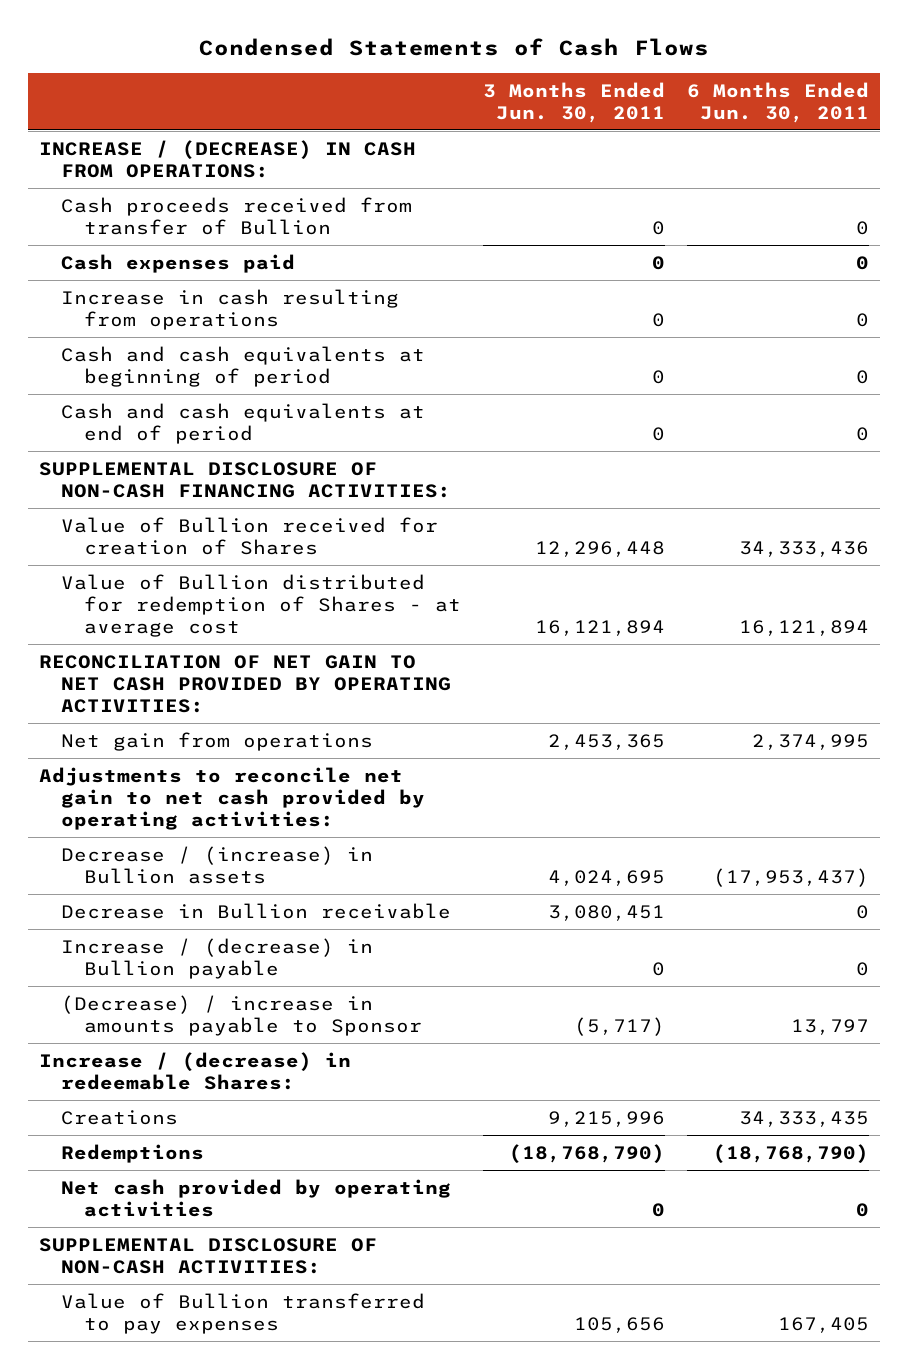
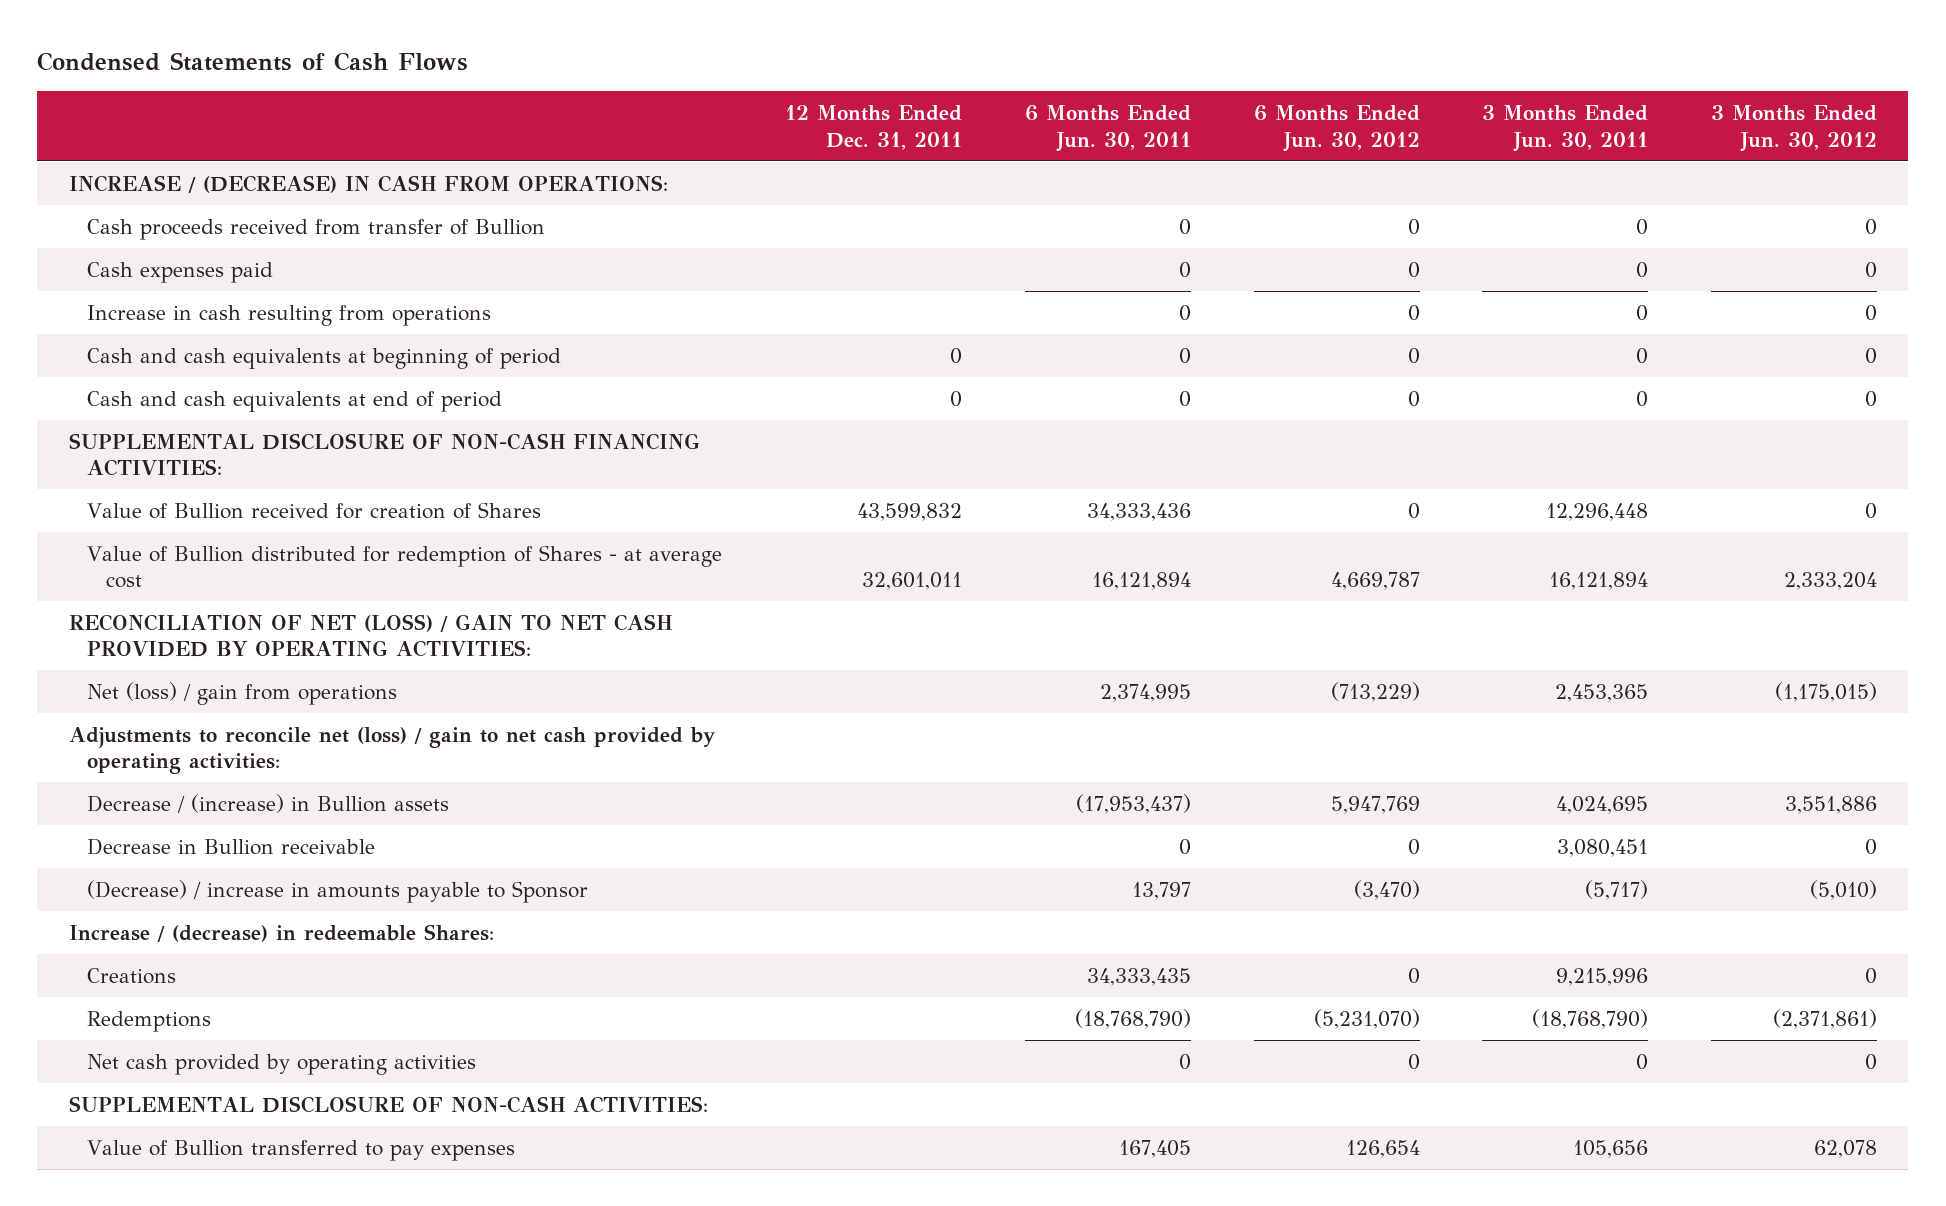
none -> [785,105,963,150] 12 Months Ended Dec. 31, 2011
none -> [1253,105,1420,152] 6 Months Ended Jun. 30, 2012
none -> [1710,105,1877,152] 3 Months Ended Jun. 30, 2012
[38,654,452,713] RECONCILIATION OF NET GAIN TO NET CASH PROVIDED BY OPERATING ACTIVITIES: -> [68,613,673,658] RECONCILIATION OF NET (LOSS) / GAIN TO NET CASH PROVIDED BY OPERATING ACTIVITIES:
[61,731,374,751] Net gain from operations -> [87,681,398,705] Net (loss) / gain from operations
[38,766,426,830] Adjustments to reconcile net gain to net cash provided by operating activities: -> [68,726,715,775] Adjustments to reconcile net (loss) / gain to net cash provided by operating activities:
[61,937,374,979] Increase / (decrease) in Bullion payable -> none

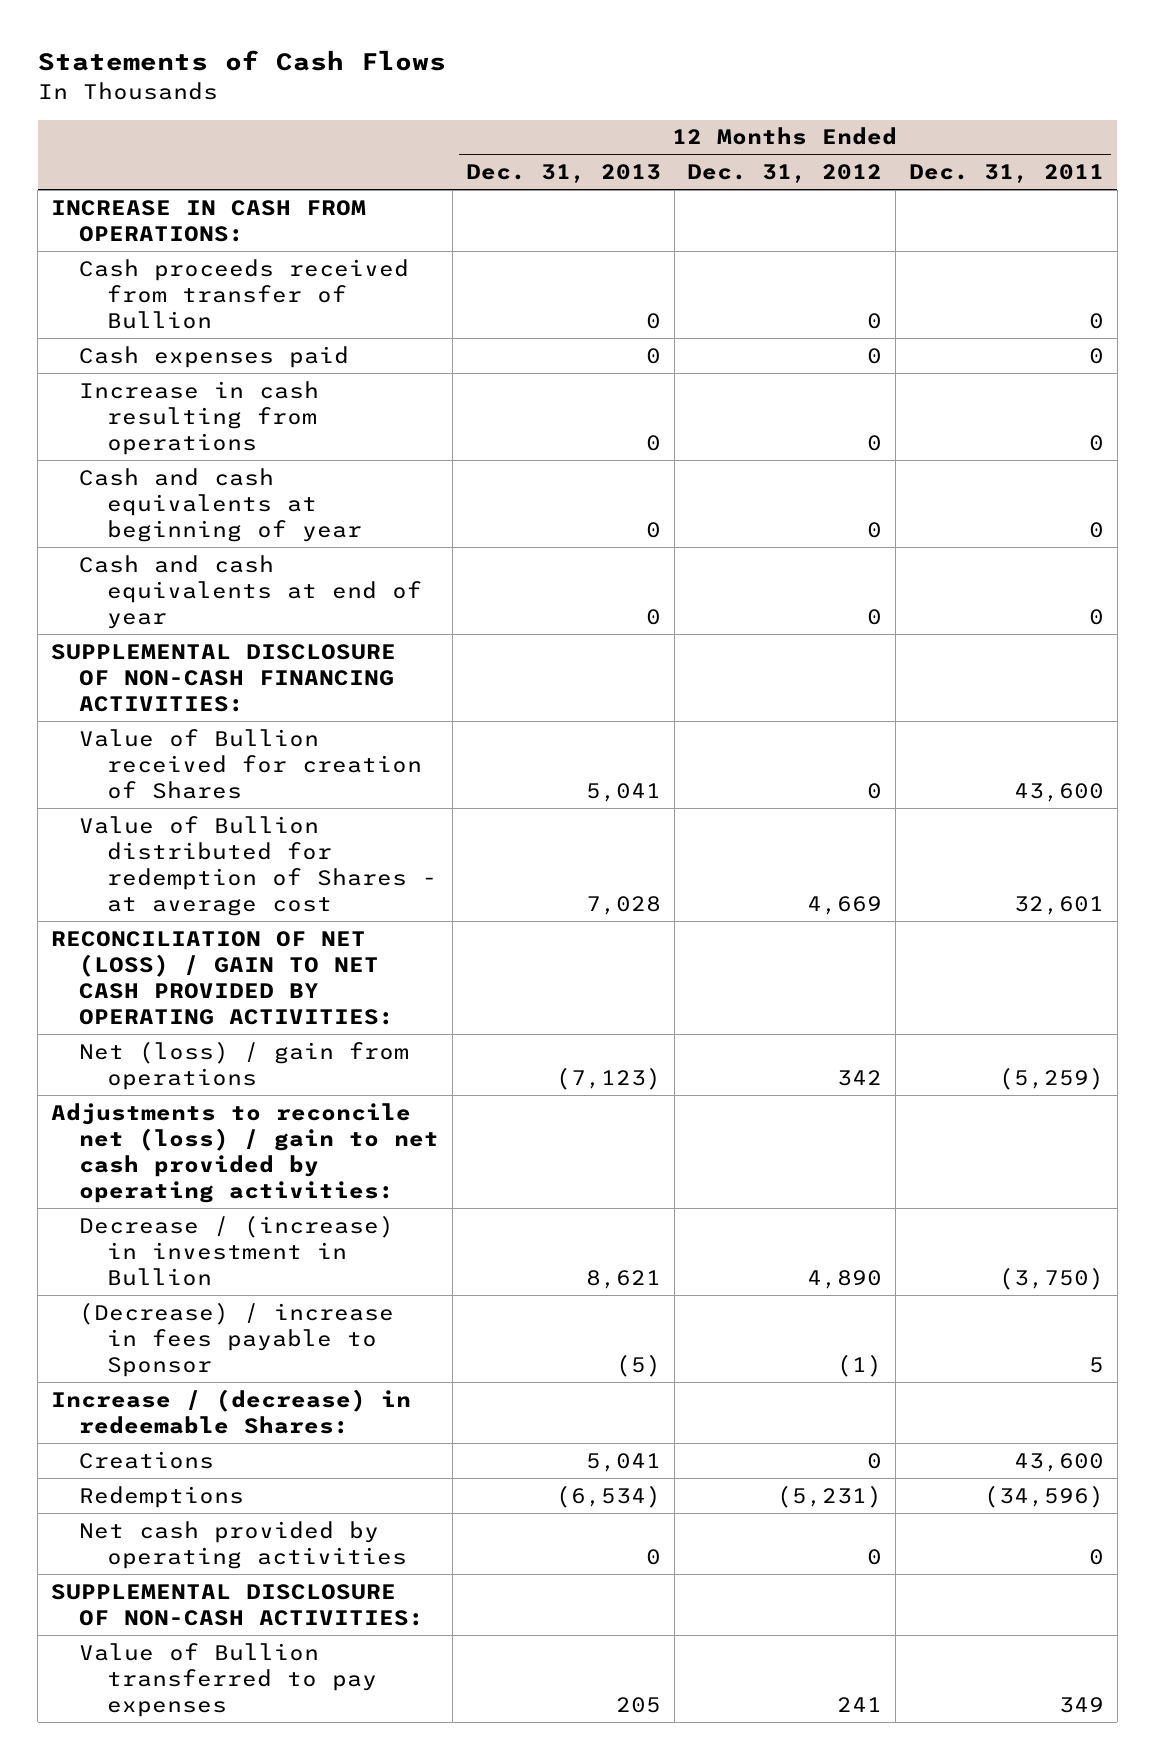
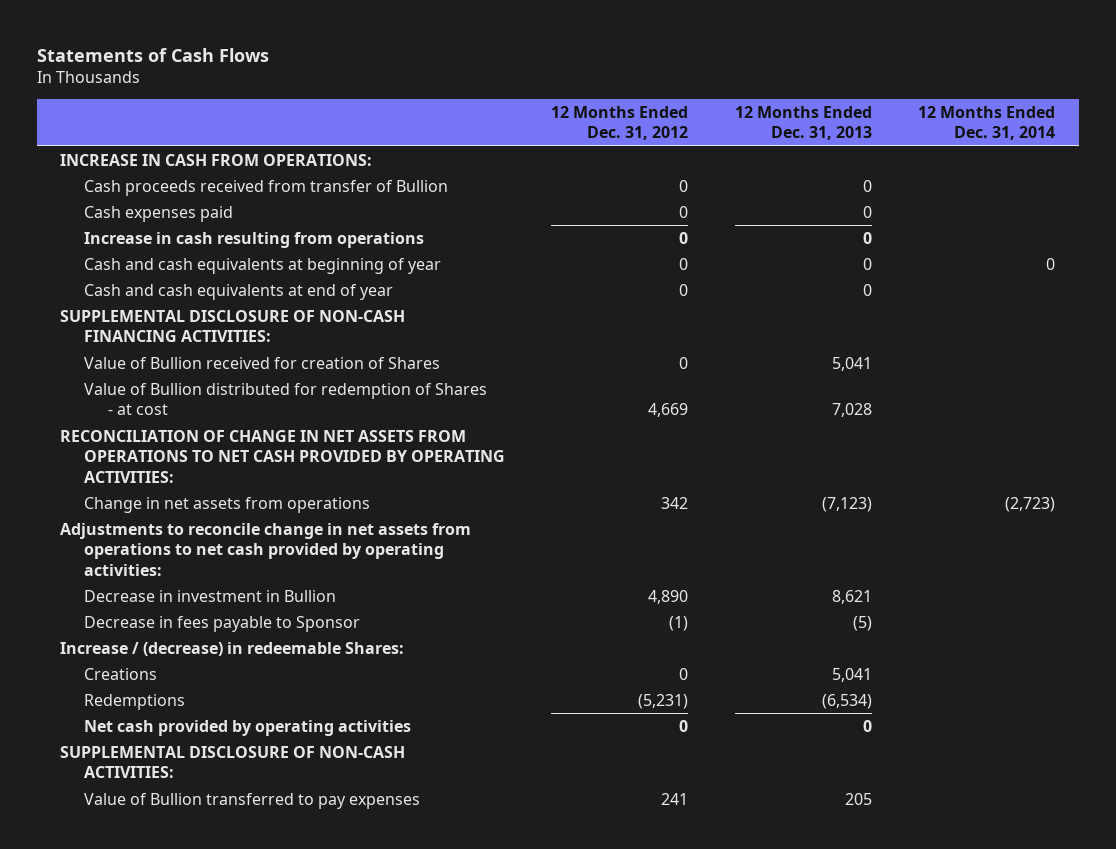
[908,164,1104,184] Dec. 31, 2011 -> none
none -> [918,105,1056,141] 12 Months Ended Dec. 31, 2014
[79,815,437,917] Value of Bullion distributed for redemption of Shares - at average cost -> [84,382,488,416] Value of Bullion distributed for redemption of Shares - at cost
[51,930,395,1026] RECONCILIATION OF NET (LOSS) / GAIN TO NET CASH PROVIDED BY OPERATING ACTIVITIES: -> [60,429,506,483] RECONCILIATION OF CHANGE IN NET ASSETS FROM OPERATIONS TO NET CASH PROVIDED BY OPERATING ACTIVITIES:
[79,1040,410,1090] Net (loss) / gain from operations -> [84,496,371,513] Change in net assets from operations
[51,1102,440,1204] Adjustments to reconcile net (loss) / gain to net cash provided by operating activities: -> [60,522,472,576] Adjustments to reconcile change in net assets from operations to net cash provided by operating activities:
[79,1214,395,1286] Decrease / (increase) in investment in Bullion -> [84,589,337,602] Decrease in investment in Bullion
[79,1301,395,1377] (Decrease) / increase in fees payable to Sponsor -> [84,615,361,632] Decrease in fees payable to Sponsor

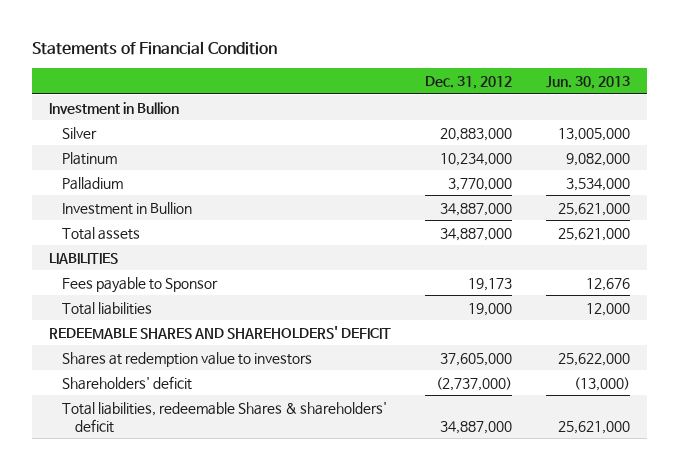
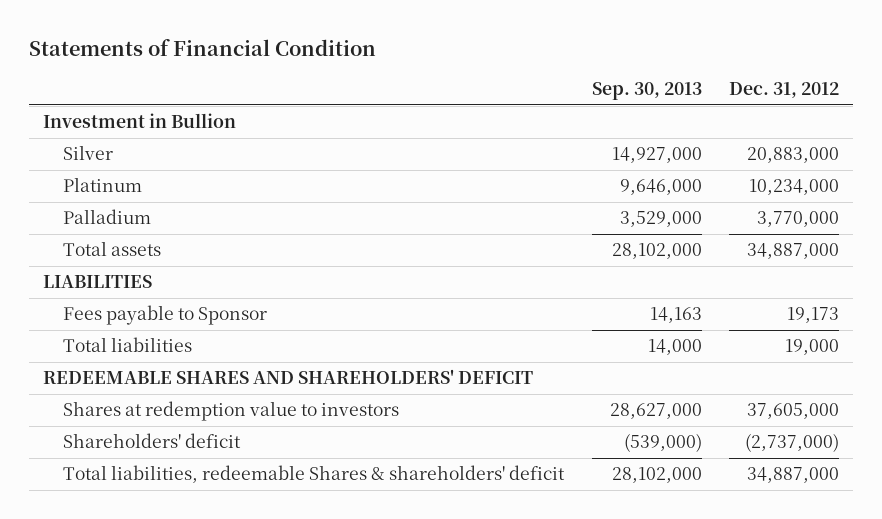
[546,75,631,89] Jun. 30, 2013 -> none
none -> [591,82,702,101] Sep. 30, 2013
[62,201,193,215] Investment in Bullion -> none

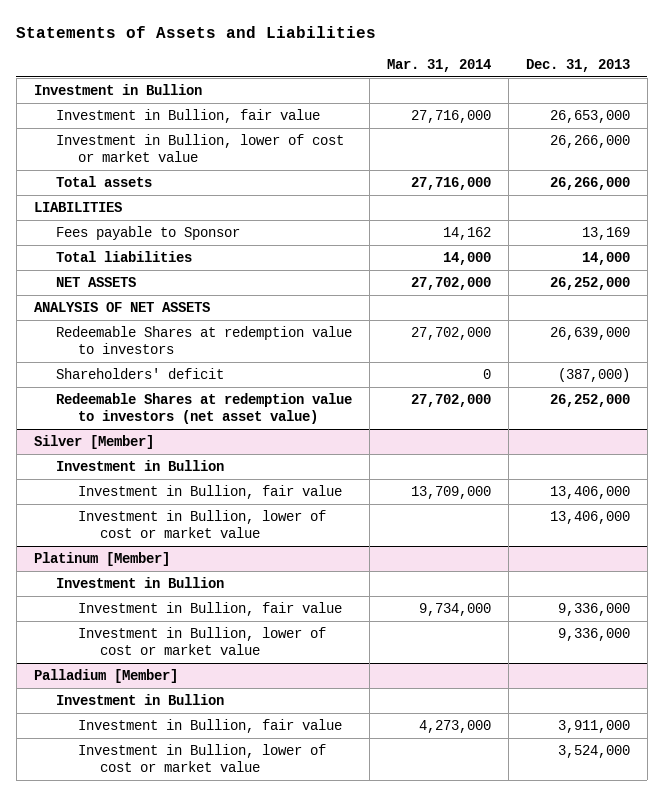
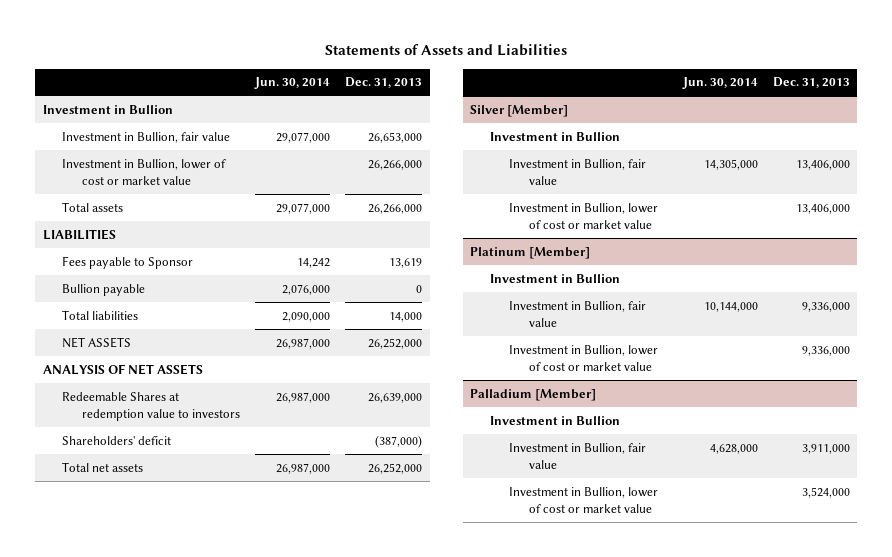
[386,58,491,72] Mar. 31, 2014 -> none
none -> [253,77,330,90] Jun. 30, 2014
[581,226,630,240] 13,169 -> [389,257,423,268] 13,619
none -> [62,283,146,296] Bullion payable
[55,392,352,424] Redeemable Shares at redemption value to investors (net asset value) -> [62,461,144,472] Total net assets

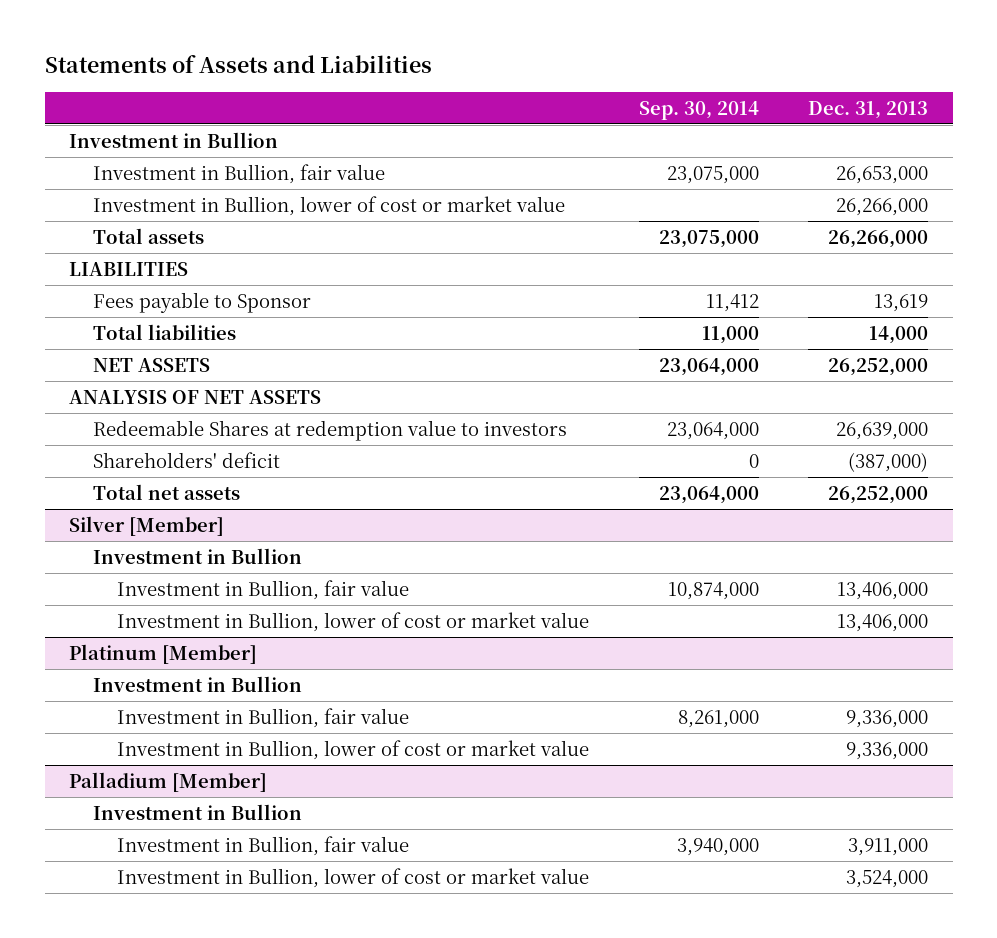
[253,77,330,90] Jun. 30, 2014 -> none
none -> [638,100,759,120] Sep. 30, 2014
[62,283,146,296] Bullion payable -> none

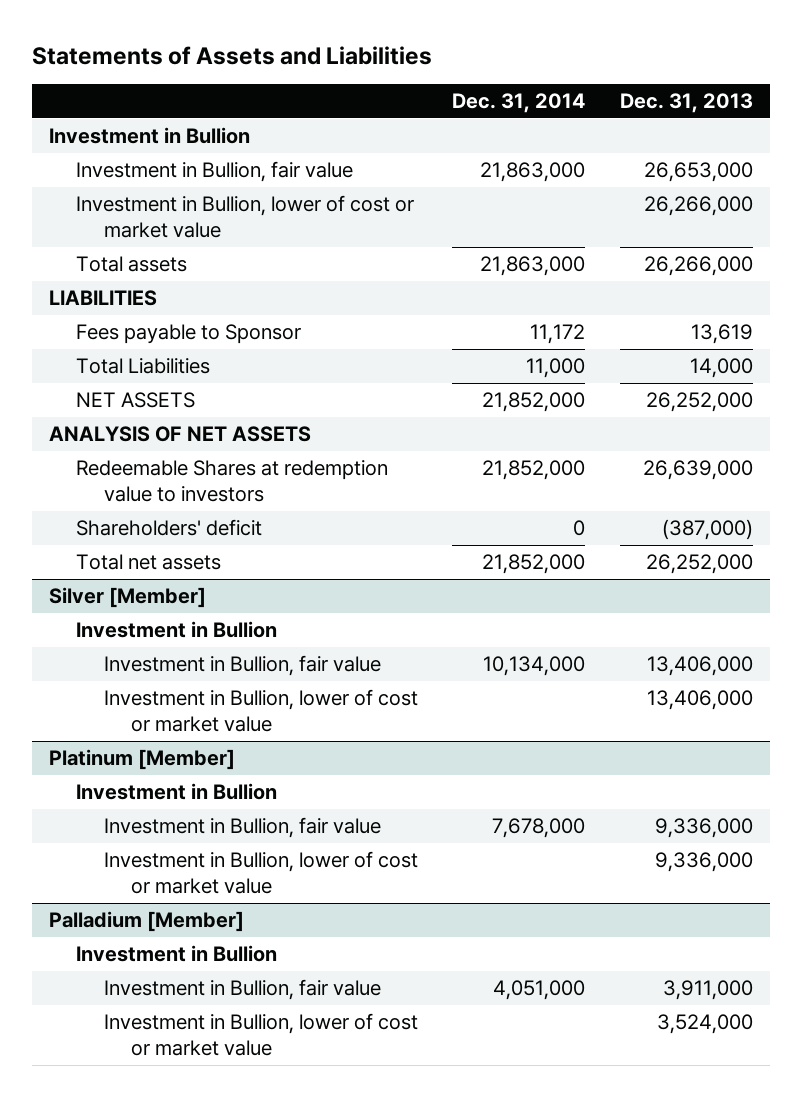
[638,100,759,120] Sep. 30, 2014 -> none
none -> [452,93,586,114] Dec. 31, 2014
[93,323,237,340] Total liabilities -> [76,358,211,375] Total Liabilities

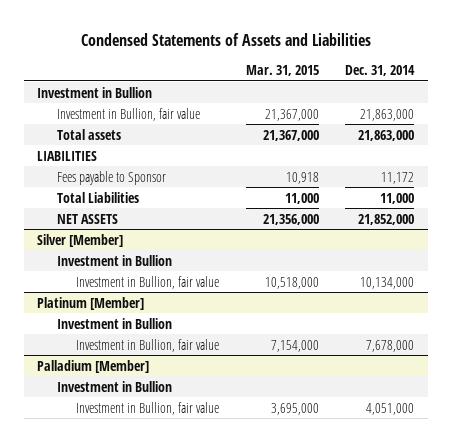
[32,45,433,65] Statements of Assets and Liabilities -> [80,32,371,46] Condensed Statements of Assets and Liabilities
[619,93,753,114] Dec. 31, 2013 -> none
none -> [245,65,319,77] Mar. 31, 2015
[76,195,415,239] Investment in Bullion, lower of cost or market value -> none
[49,426,312,443] ANALYSIS OF NET ASSETS -> none
[76,460,389,503] Redeemable Shares at redemption value to investors -> none
[76,519,263,537] Shareholders' deficit -> none
[76,554,222,571] Total net assets -> none
[103,689,418,733] Investment in Bullion, lower of cost or market value -> none
[103,851,418,895] Investment in Bullion, lower of cost or market value -> none
[103,1013,418,1057] Investment in Bullion, lower of cost or market value -> none

